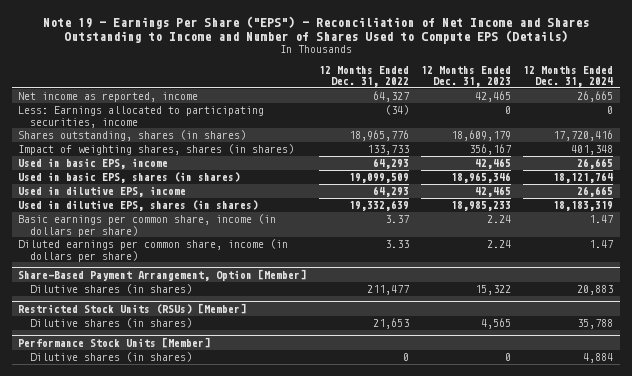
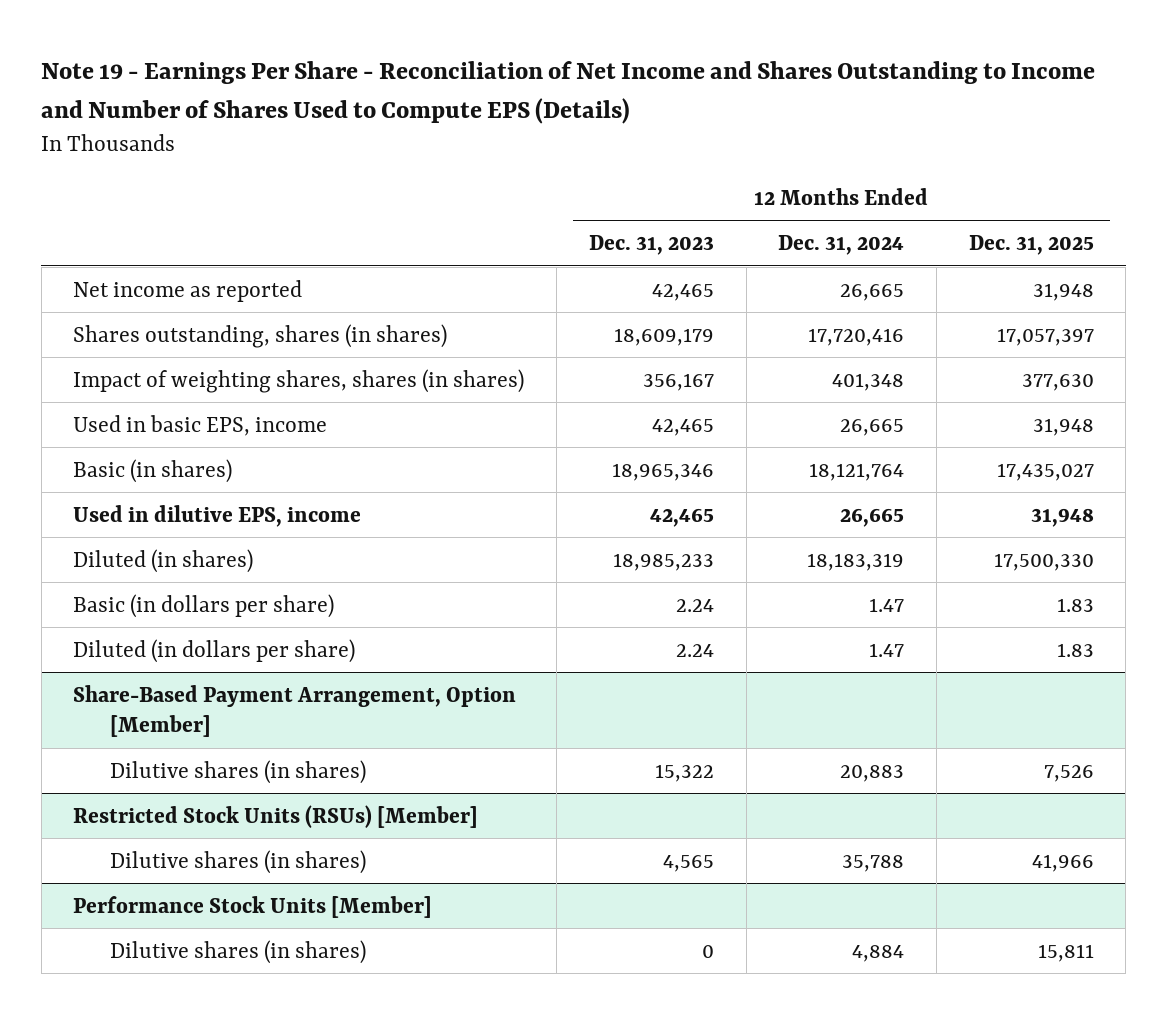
[42,15,589,44] Note 19 - Earnings Per Share ("EPS") - Reconciliation of Net Income and Shares Outstanding to Income and Number of Shares Used to Compute EPS (Details) -> [41,61,1096,124] Note 19 - Earnings Per Share - Reconciliation of Net Income and Shares Outstanding to Income and Number of Shares Used to Compute EPS (Details)
[318,65,409,88] 12 Months Ended Dec. 31, 2022 -> none
none -> [968,235,1094,256] Dec. 31, 2025
[18,106,265,128] Less: Earnings allocated to participating securities, income -> none
[18,92,199,103] Net income as reported, income -> [73,279,303,302] Net income as reported
[18,172,241,184] Used in basic EPS, shares (in shares) -> [73,458,233,483] Basic (in shares)
[18,200,259,212] Used in dilutive EPS, shares (in shares) -> [73,548,254,573] Diluted (in shares)
[18,214,277,237] Basic earnings per common share, income (in dollars per share) -> [73,593,335,618] Basic (in dollars per share)
[18,239,289,262] Diluted earnings per common share, income (in dollars per share) -> [73,638,356,663] Diluted (in dollars per share)

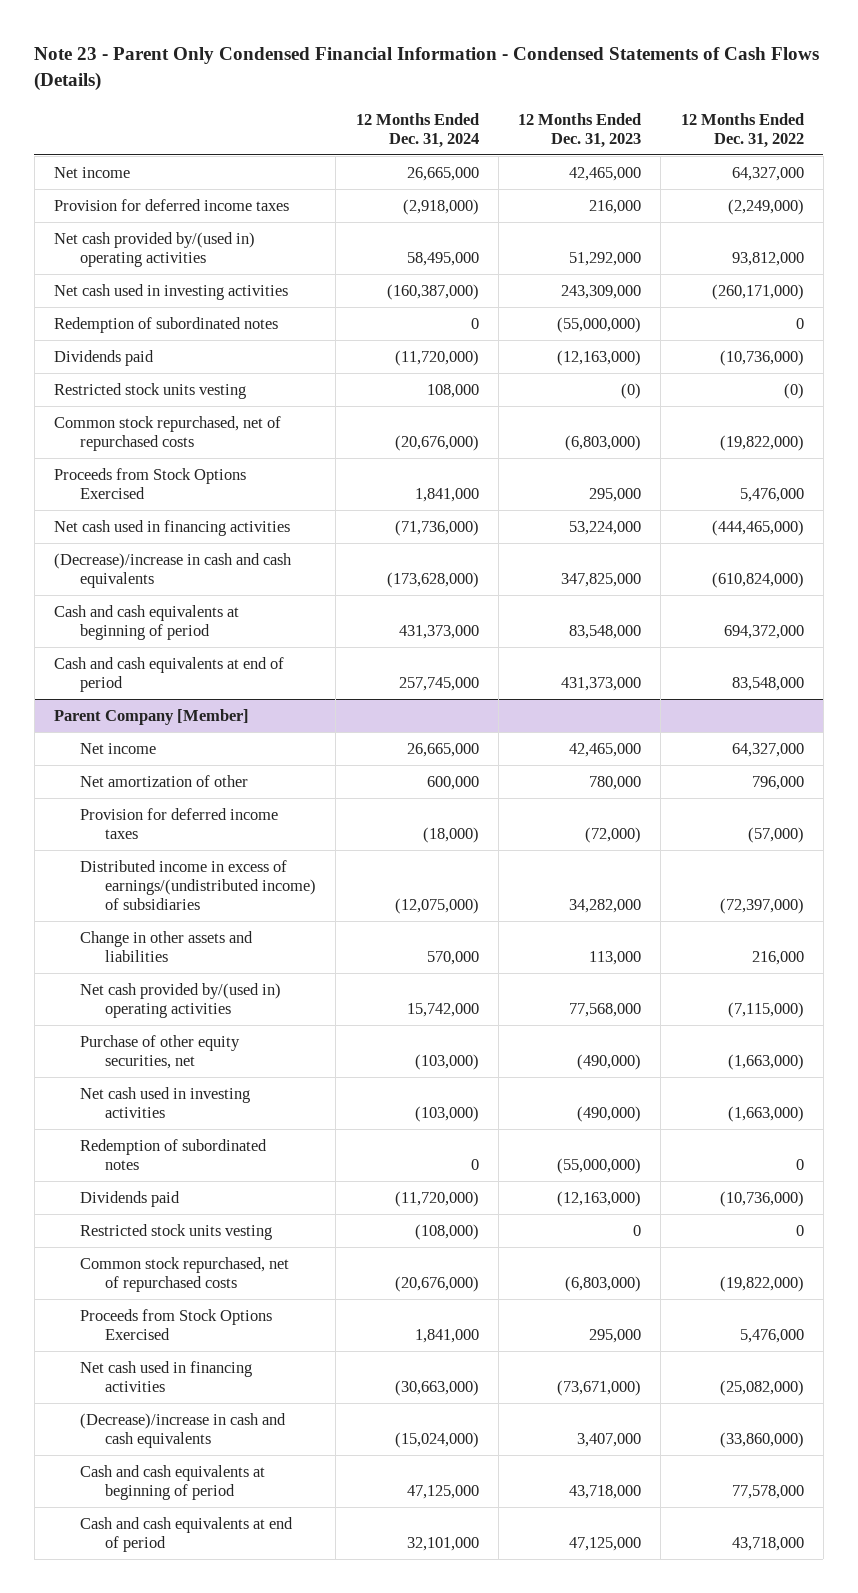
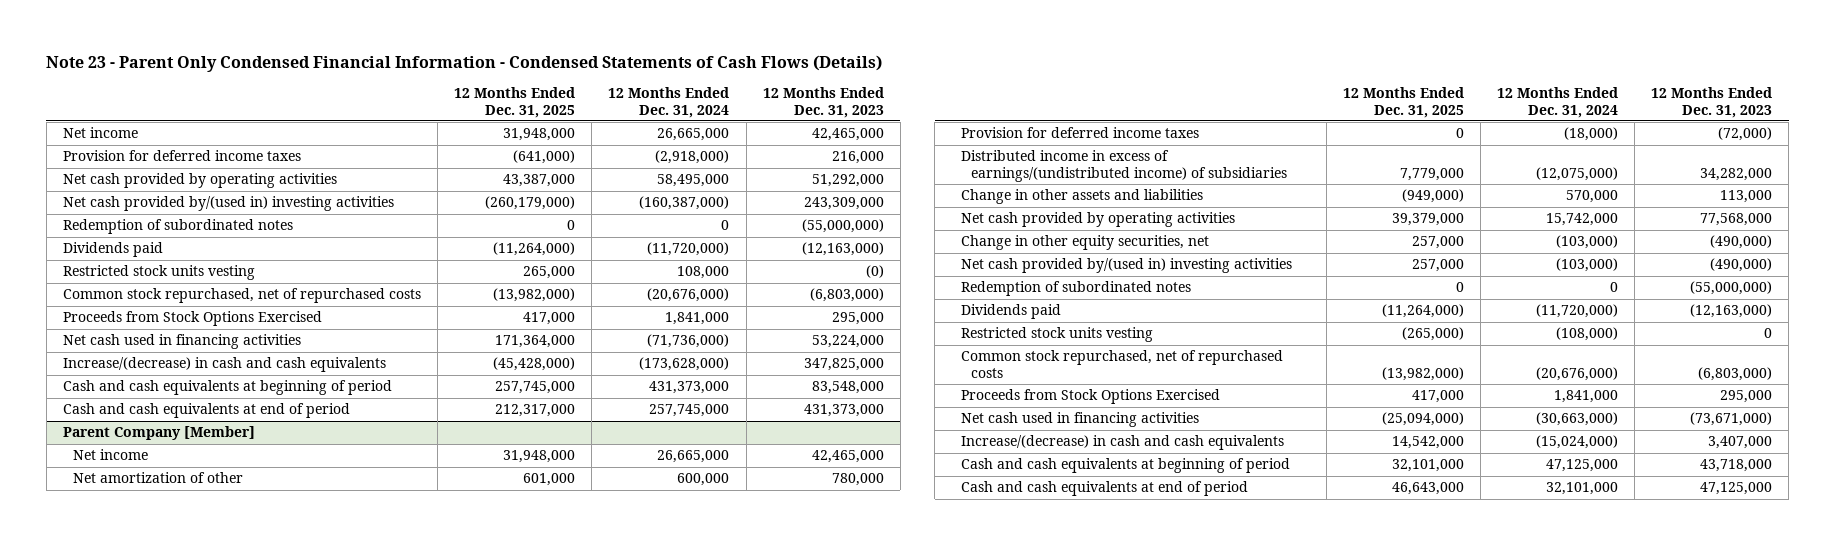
[680,112,804,148] 12 Months Ended Dec. 31, 2022 -> none
none -> [454,86,576,118] 12 Months Ended Dec. 31, 2025
[54,231,256,268] Net cash provided by/(used in) operating activities -> [62,173,337,189] Net cash provided by operating activities
[54,283,289,300] Net cash used in investing activities -> [62,196,394,212] Net cash provided by/(used in) investing activities
[54,552,293,589] (Decrease)/increase in cash and cash equivalents -> [62,357,386,373] Increase/(decrease) in cash and cash equivalents
[79,982,281,1019] Net cash provided by/(used in) operating activities -> [961,212,1236,228] Net cash provided by operating activities
[79,1034,240,1070] Purchase of other equity securities, net -> [961,235,1210,251] Change in other equity securities, net
[79,1086,250,1119] Net cash used in investing activities -> [961,258,1293,274] Net cash provided by/(used in) investing activities
[79,1412,286,1449] (Decrease)/increase in cash and cash equivalents -> [961,435,1285,451] Increase/(decrease) in cash and cash equivalents

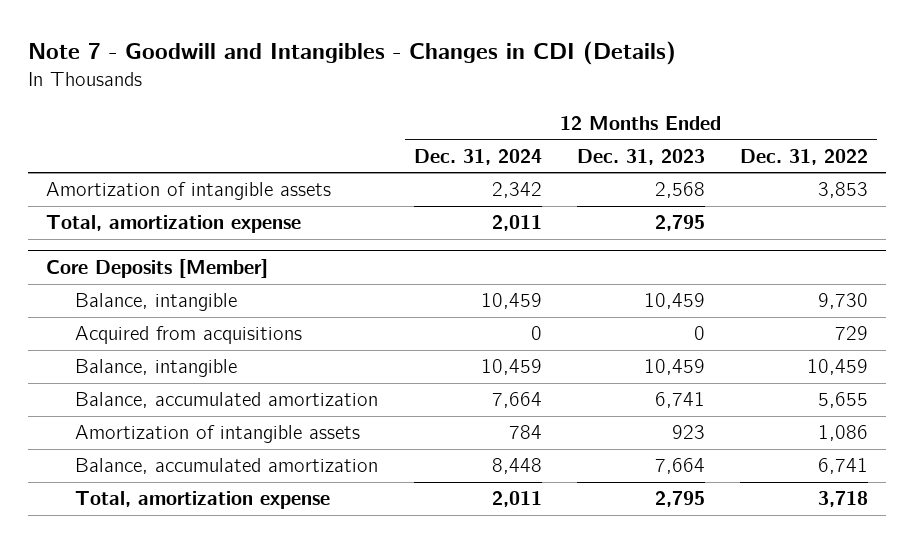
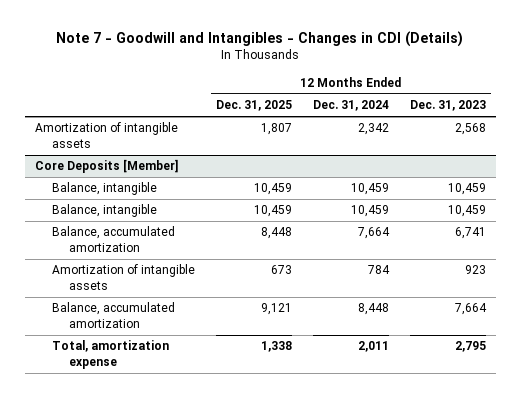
[740,148,869,165] Dec. 31, 2022 -> none
none -> [216,100,293,112] Dec. 31, 2025
[45,215,301,234] Total, amortization expense -> none
[75,326,303,345] Acquired from acquisitions -> none

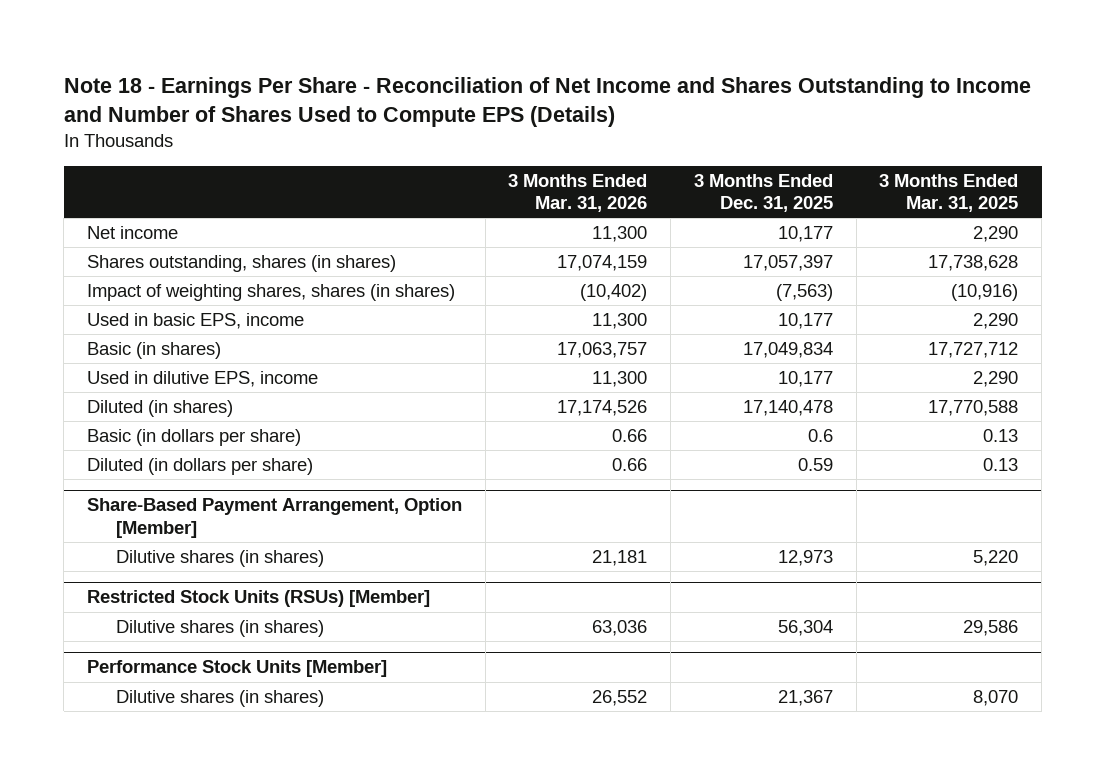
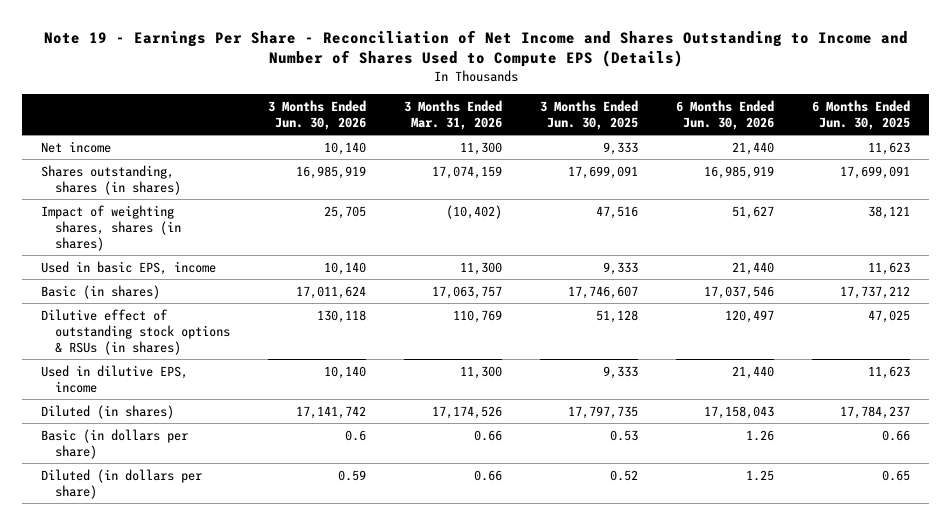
[63,76,1031,127] Note 18 - Earnings Per Share - Reconciliation of Net Income and Shares Outstanding to Income and Number of Shares Used to Compute EPS (Details) -> [43,29,908,68] Note 19 - Earnings Per Share - Reconciliation of Net Income and Shares Outstanding to Income and Number of Shares Used to Compute EPS (Details)
[693,173,833,213] 3 Months Ended Dec. 31, 2025 -> none
[879,173,1019,213] 3 Months Ended Mar. 31, 2025 -> none
none -> [267,99,366,130] 3 Months Ended Jun. 30, 2026
none -> [540,99,639,130] 3 Months Ended Jun. 30, 2025
none -> [676,99,775,130] 6 Months Ended Jun. 30, 2026
none -> [812,99,911,130] 6 Months Ended Jun. 30, 2025
none -> [41,308,230,355] Dilutive effect of outstanding stock options & RSUs (in shares)
[86,498,462,538] Share-Based Payment Arrangement, Option [Member] -> none
[116,550,325,568] Dilutive shares (in shares) -> none
[86,590,430,608] Restricted Stock Units (RSUs) [Member] -> none
[116,620,325,638] Dilutive shares (in shares) -> none
[86,660,387,678] Performance Stock Units [Member] -> none
[116,690,325,708] Dilutive shares (in shares) -> none

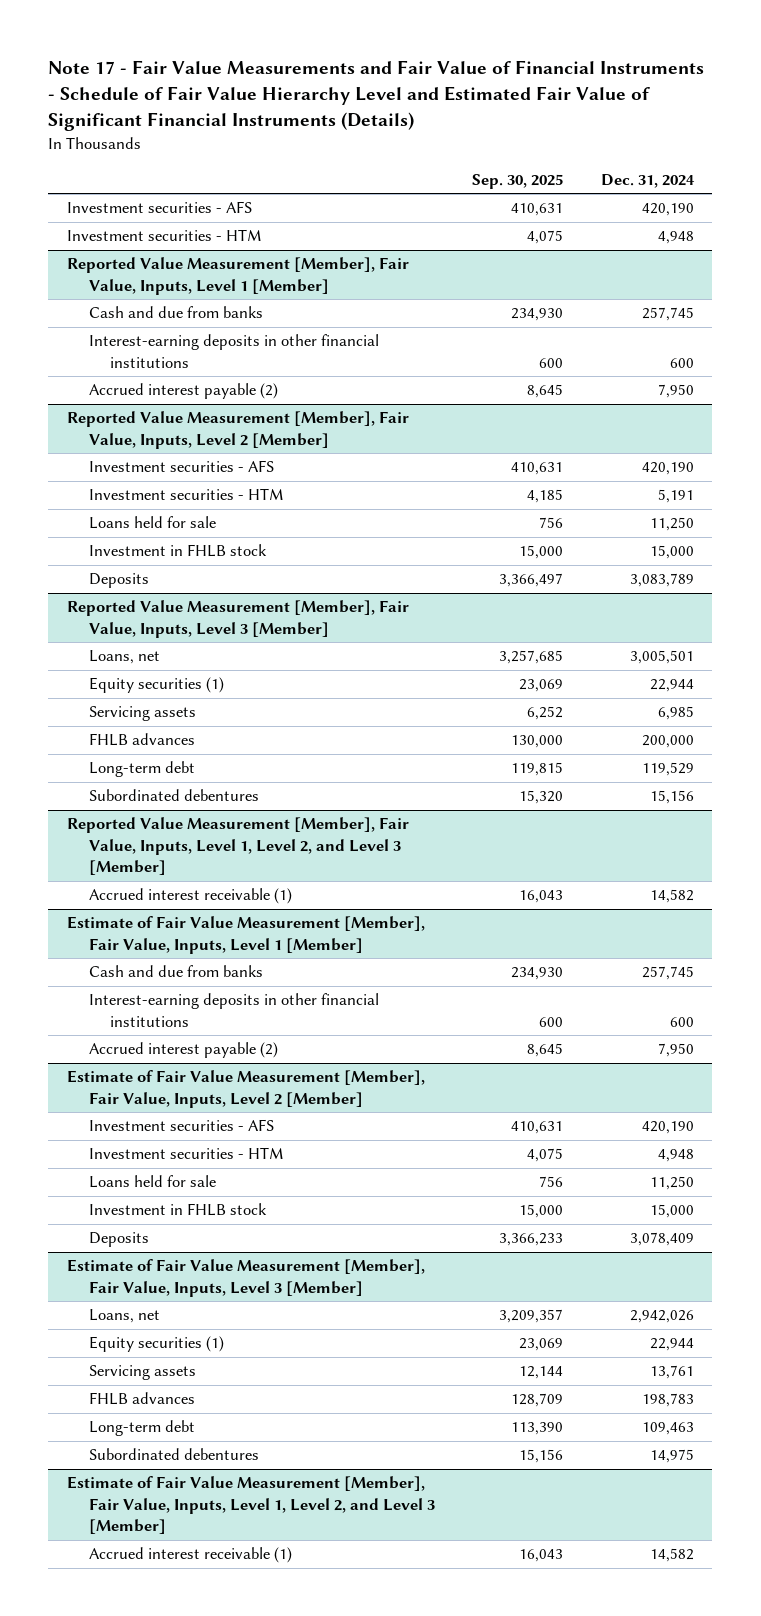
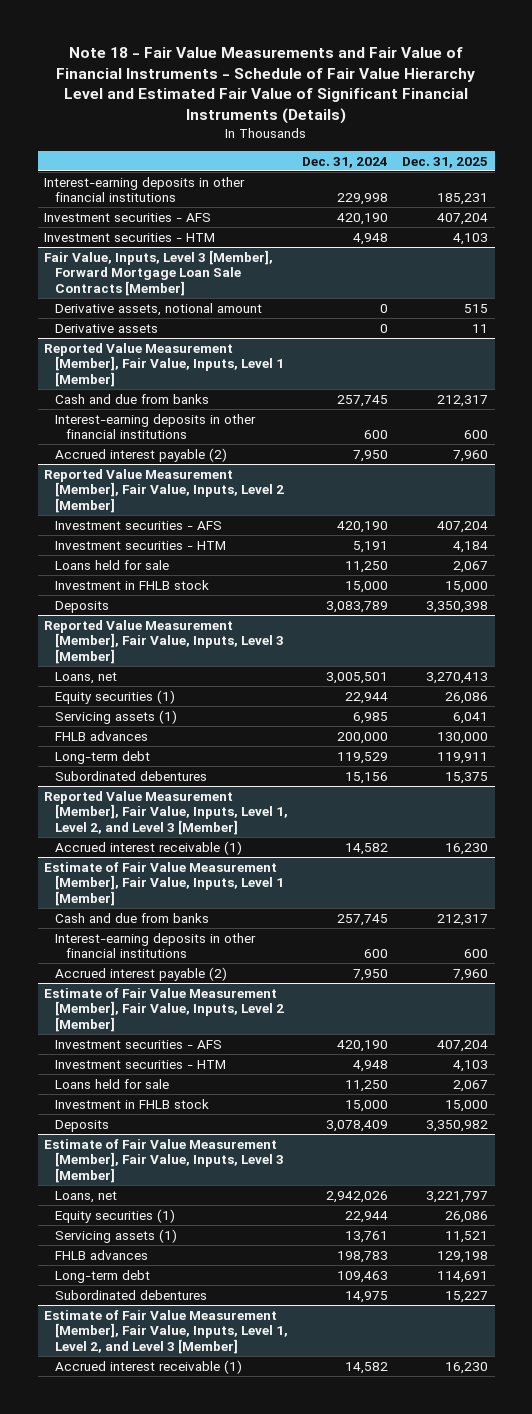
[48,60,705,132] Note 17 - Fair Value Measurements and Fair Value of Financial Instruments - Schedule of Fair Value Hierarchy Level and Estimated Fair Value of Significant Financial Instruments (Details) -> [56,47,476,125] Note 18 - Fair Value Measurements and Fair Value of Financial Instruments - Schedule of Fair Value Hierarchy Level and Estimated Fair Value of Significant Financial Instruments (Details)
[472,173,564,189] Sep. 30, 2025 -> none
none -> [401,156,488,168] Dec. 31, 2025
none -> [44,176,246,203] Interest-earning deposits in other financial institutions
none -> [44,249,274,297] Fair Value, Inputs, Level 3 [Member], Forward Mortgage Loan Sale Contracts [Member]
none -> [55,302,263,316] Derivative assets, notional amount
none -> [55,323,159,333] Derivative assets
[88,706,196,722] Servicing assets -> [55,709,178,724] Servicing assets (1)
[88,1365,196,1381] Servicing assets -> [55,1228,178,1243] Servicing assets (1)

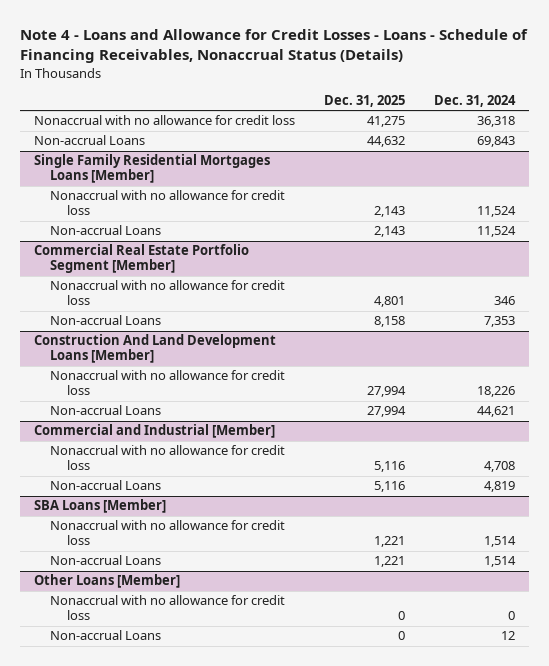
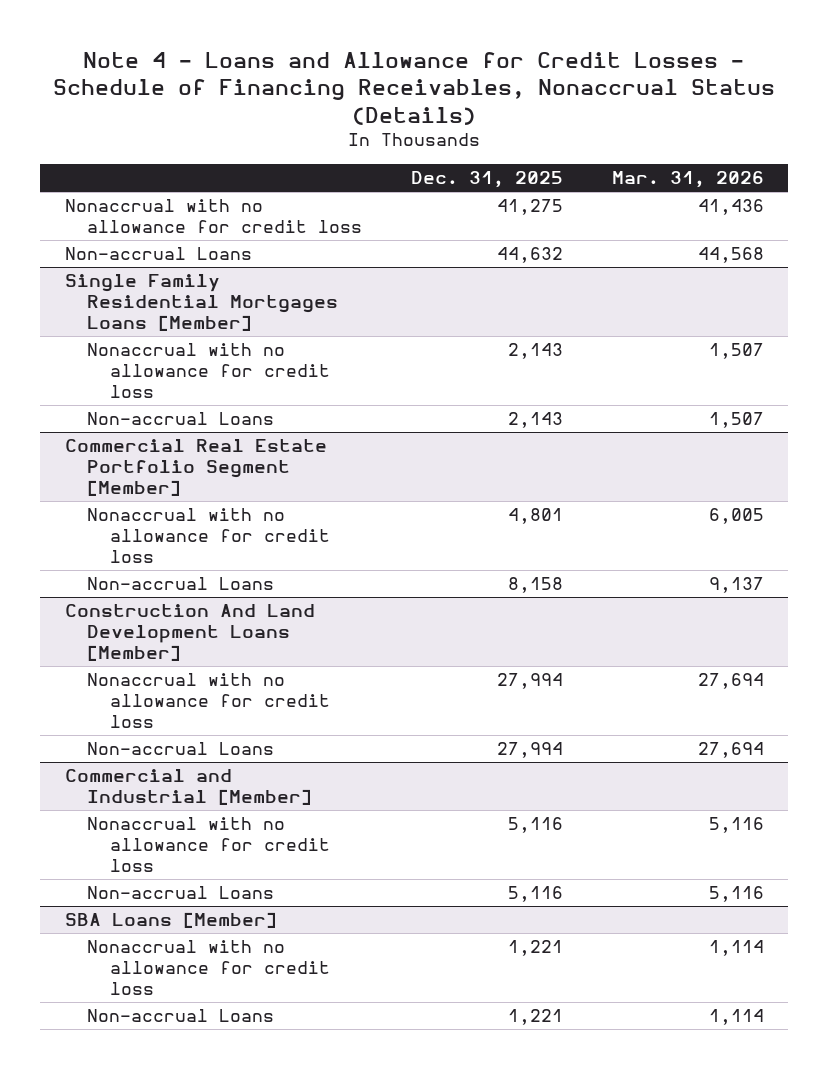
[19,29,528,64] Note 4 - Loans and Allowance for Credit Losses - Loans - Schedule of Financing Receivables, Nonaccrual Status (Details) -> [53,51,776,125] Note 4 - Loans and Allowance for Credit Losses - Schedule of Financing Receivables, Nonaccrual Status (Details)
[433,94,516,107] Dec. 31, 2024 -> none
none -> [611,171,764,189] Mar. 31, 2026
[34,574,181,589] Other Loans [Member] -> none
[50,595,286,621] Nonaccrual with no allowance for credit loss -> none
[50,630,162,641] Non-accrual Loans -> none

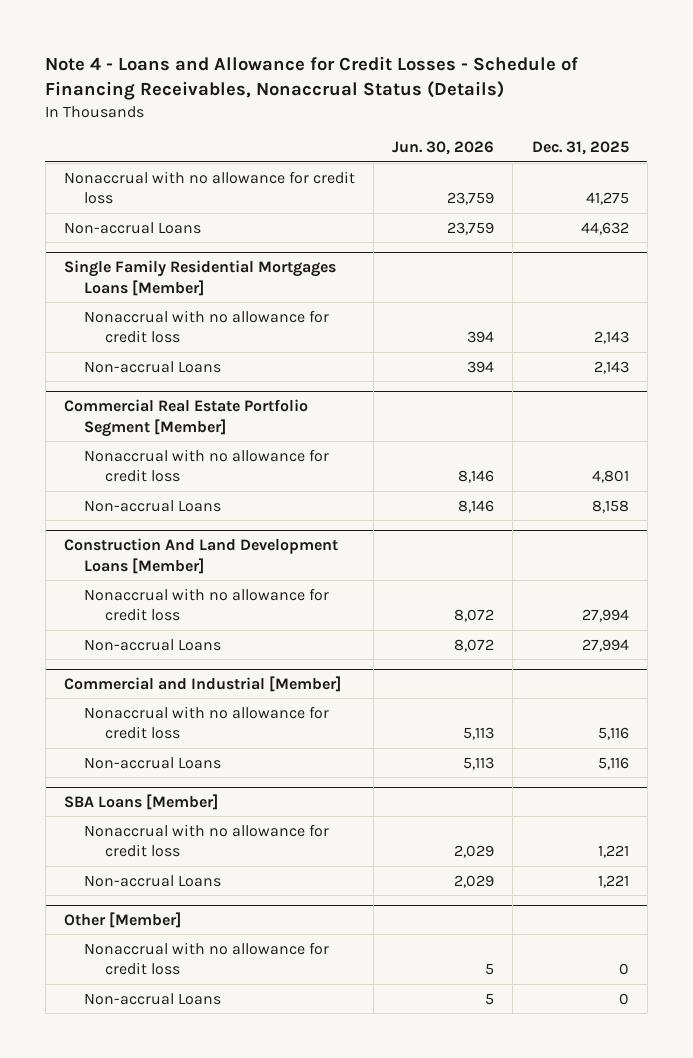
[611,171,764,189] Mar. 31, 2026 -> none
none -> [392,141,495,156] Jun. 30, 2026
none -> [63,911,181,928] Other [Member]
none -> [84,941,330,976] Nonaccrual with no allowance for credit loss
none -> [84,992,222,1005] Non-accrual Loans

